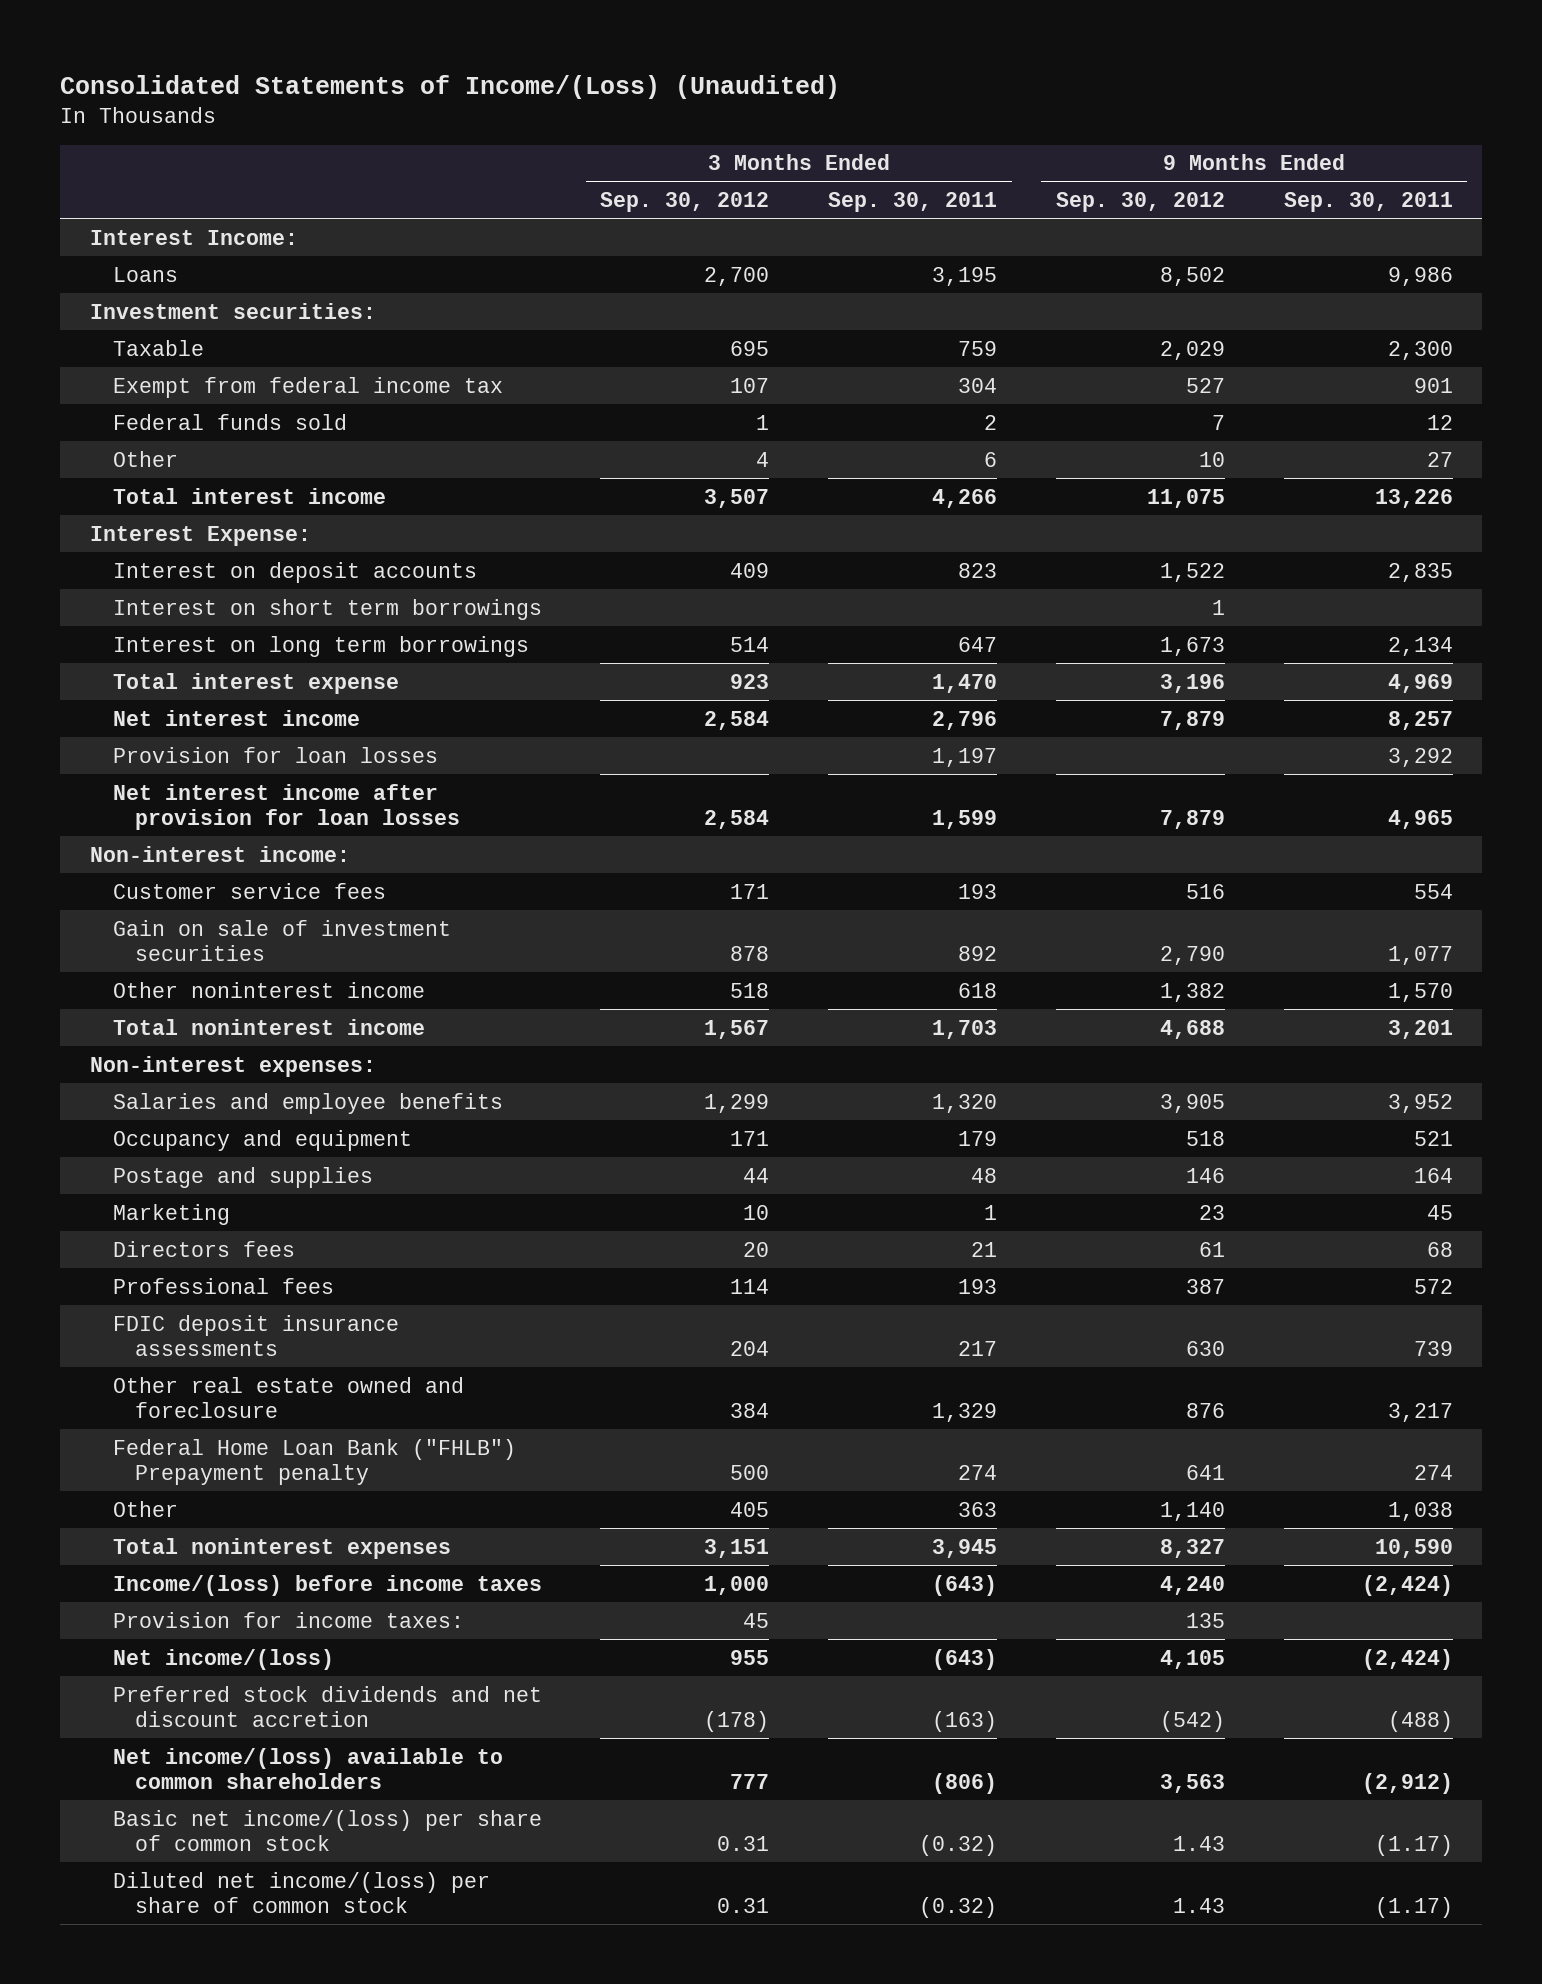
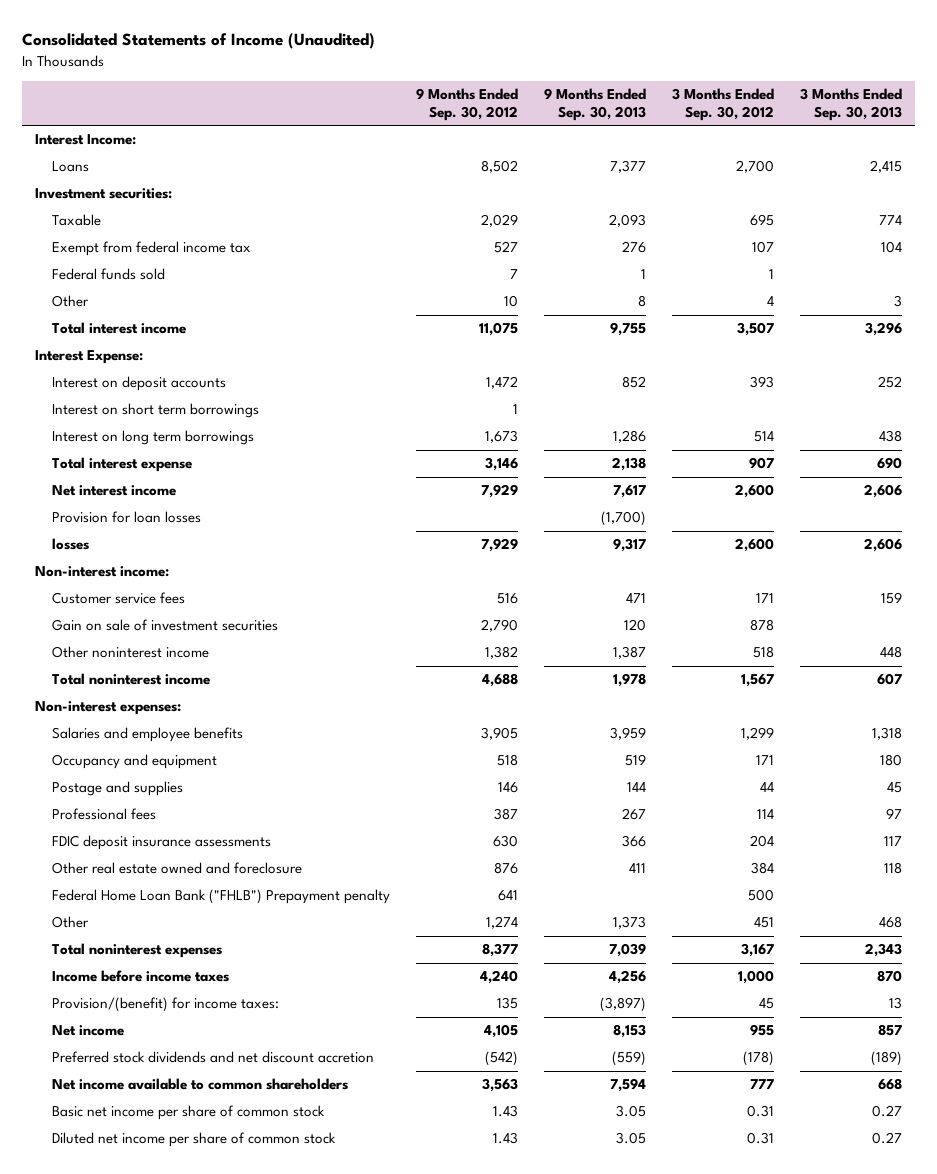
[60,74,841,99] Consolidated Statements of Income/(Loss) (Unaudited) -> [22,33,376,50] Consolidated Statements of Income (Unaudited)
[828,192,998,213] Sep. 30, 2011 -> none
[1283,192,1453,213] Sep. 30, 2011 -> none
none -> [543,87,646,121] 9 Months Ended Sep. 30, 2013
none -> [799,87,902,121] 3 Months Ended Sep. 30, 2013
[730,562,770,578] 409 -> [749,376,774,389] 393
[1159,562,1225,582] 1,522 -> [485,376,518,390] 1,472
[730,673,770,689] 923 -> [748,457,774,470] 907
[1159,673,1225,693] 3,196 -> [484,457,518,472] 3,146
[704,710,770,730] 2,584 -> [734,484,774,499] 2,600
[1159,710,1225,730] 7,879 -> [480,484,518,499] 7,929
[112,783,461,830] Net interest income after provision for loan losses -> none
none -> [51,538,89,551] losses
[112,1203,230,1225] Marketing -> none
[112,1240,295,1257] Directors fees -> none
[730,1501,770,1517] 405 -> [753,917,774,929] 451
[1159,1501,1225,1521] 1,140 -> [485,916,518,930] 1,274
[704,1538,770,1558] 3,151 -> [740,943,774,958] 3,167
[1159,1538,1225,1558] 8,327 -> [481,943,518,958] 8,377
[112,1574,542,1596] Income/(loss) before income taxes -> [51,970,229,983] Income before income taxes
[112,1611,464,1628] Provision for income taxes: -> [51,997,279,1013] Provision/(benefit) for income taxes:
[112,1648,334,1670] Net income/(loss) -> [51,1025,124,1037] Net income
[112,1747,503,1789] Net income/(loss) available to common shareholders -> [51,1078,348,1091] Net income available to common shareholders
[112,1809,542,1851] Basic net income/(loss) per share of common stock -> [51,1105,325,1121] Basic net income per share of common stock
[112,1871,490,1913] Diluted net income/(loss) per share of common stock -> [51,1132,336,1148] Diluted net income per share of common stock

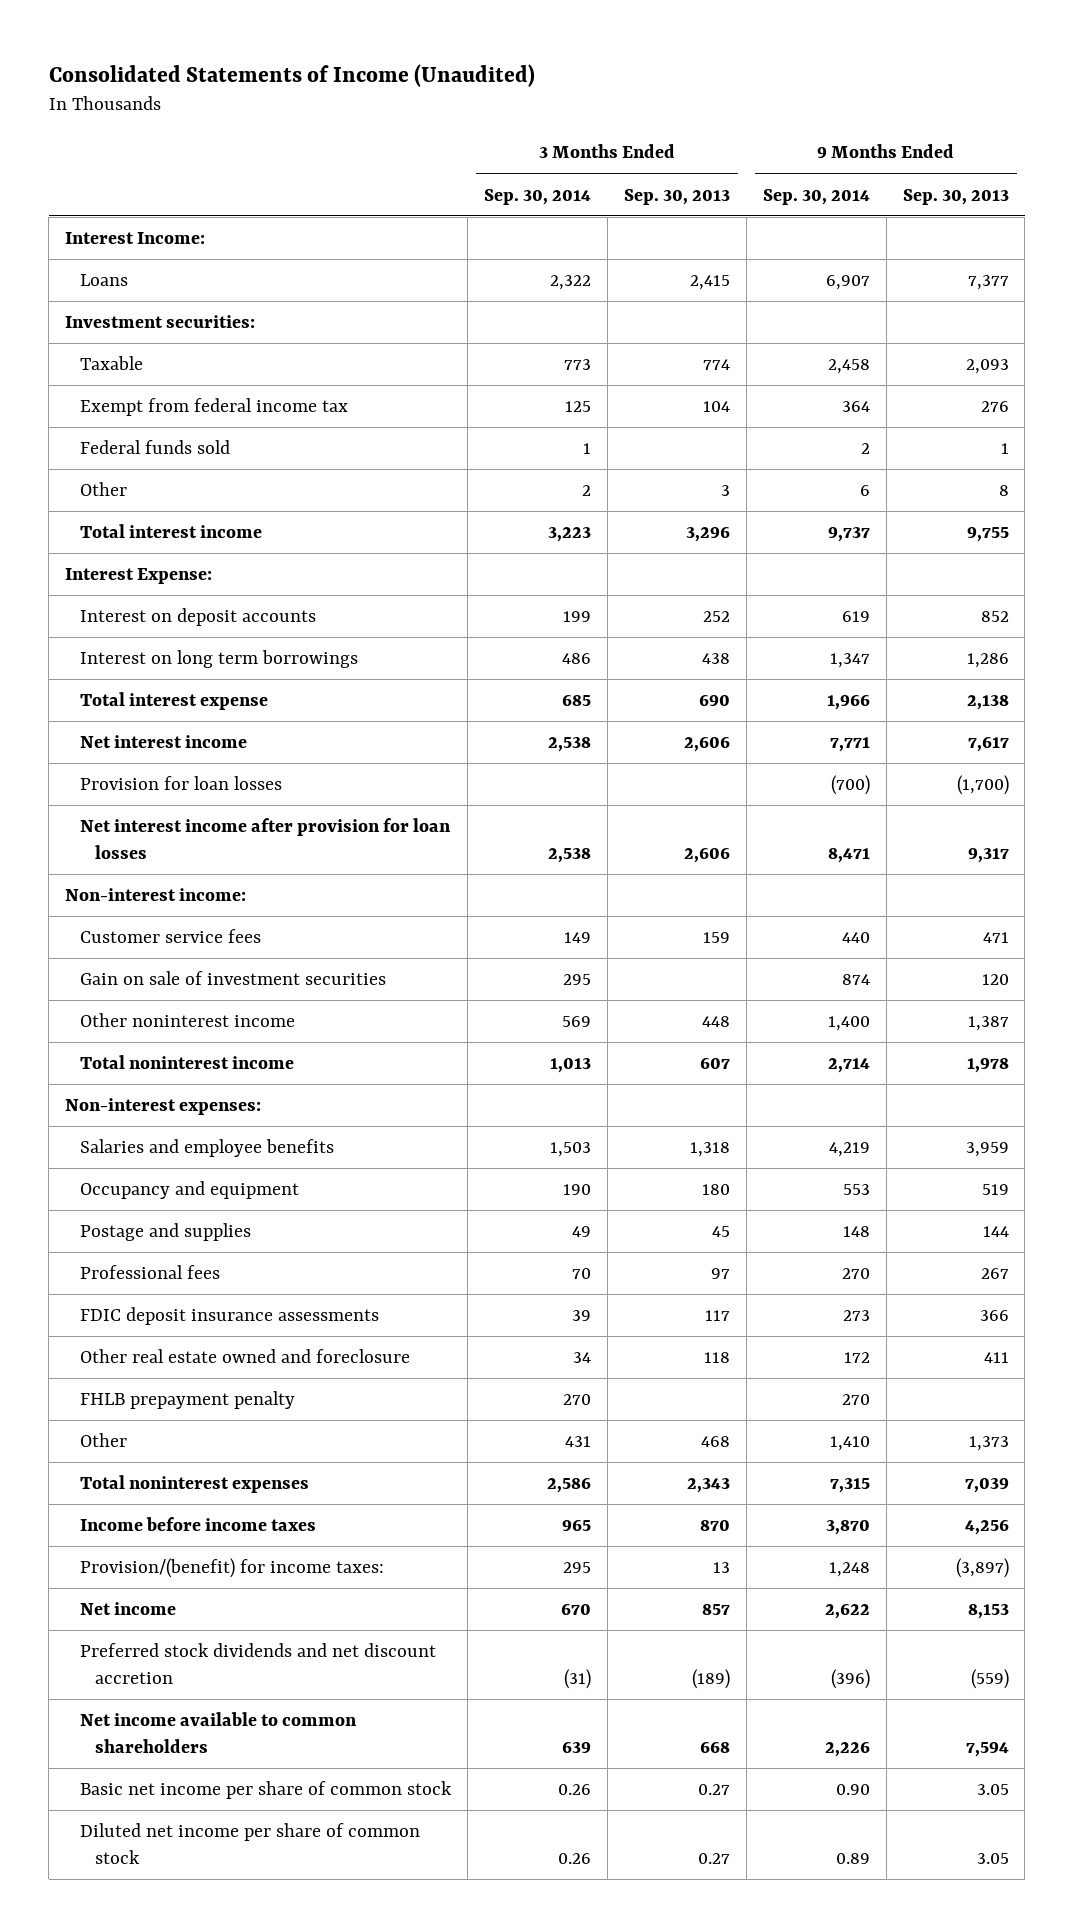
[415,87,518,121] 9 Months Ended Sep. 30, 2012 -> none
[671,87,774,121] 3 Months Ended Sep. 30, 2012 -> none
none -> [484,188,592,205] Sep. 30, 2014
none -> [762,188,870,205] Sep. 30, 2014
[51,403,259,419] Interest on short term borrowings -> none
[51,538,89,551] losses -> [80,818,452,859] Net interest income after provision for loan losses
[51,889,390,905] Federal Home Loan Bank ("FHLB") Prepayment penalty -> [80,1391,296,1410] FHLB prepayment penalty

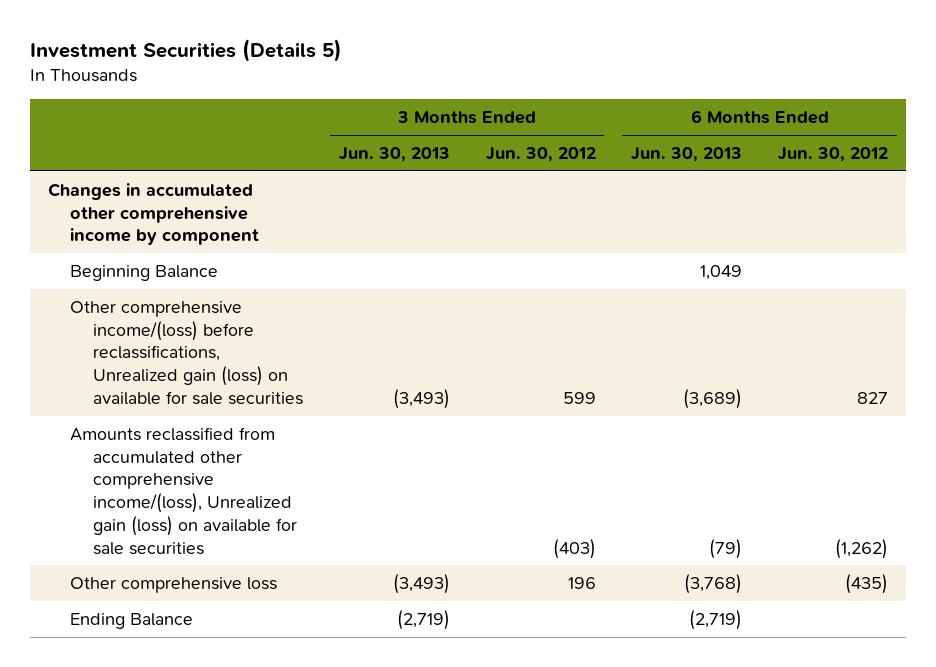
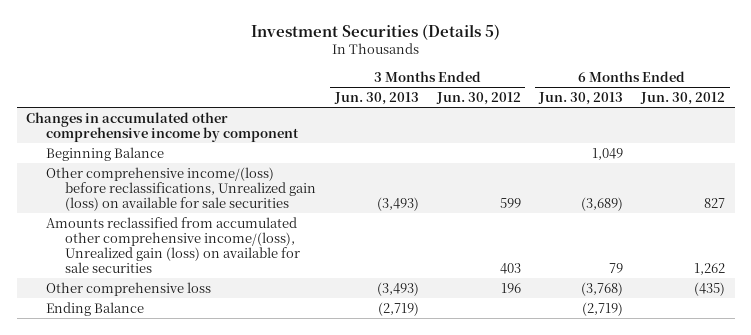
[552,538,596,559] (403) -> [499,262,521,274] 403
[709,538,743,559] (79) -> [609,262,624,273] 79
[835,538,889,559] (1,262) -> [694,262,726,275] 1,262

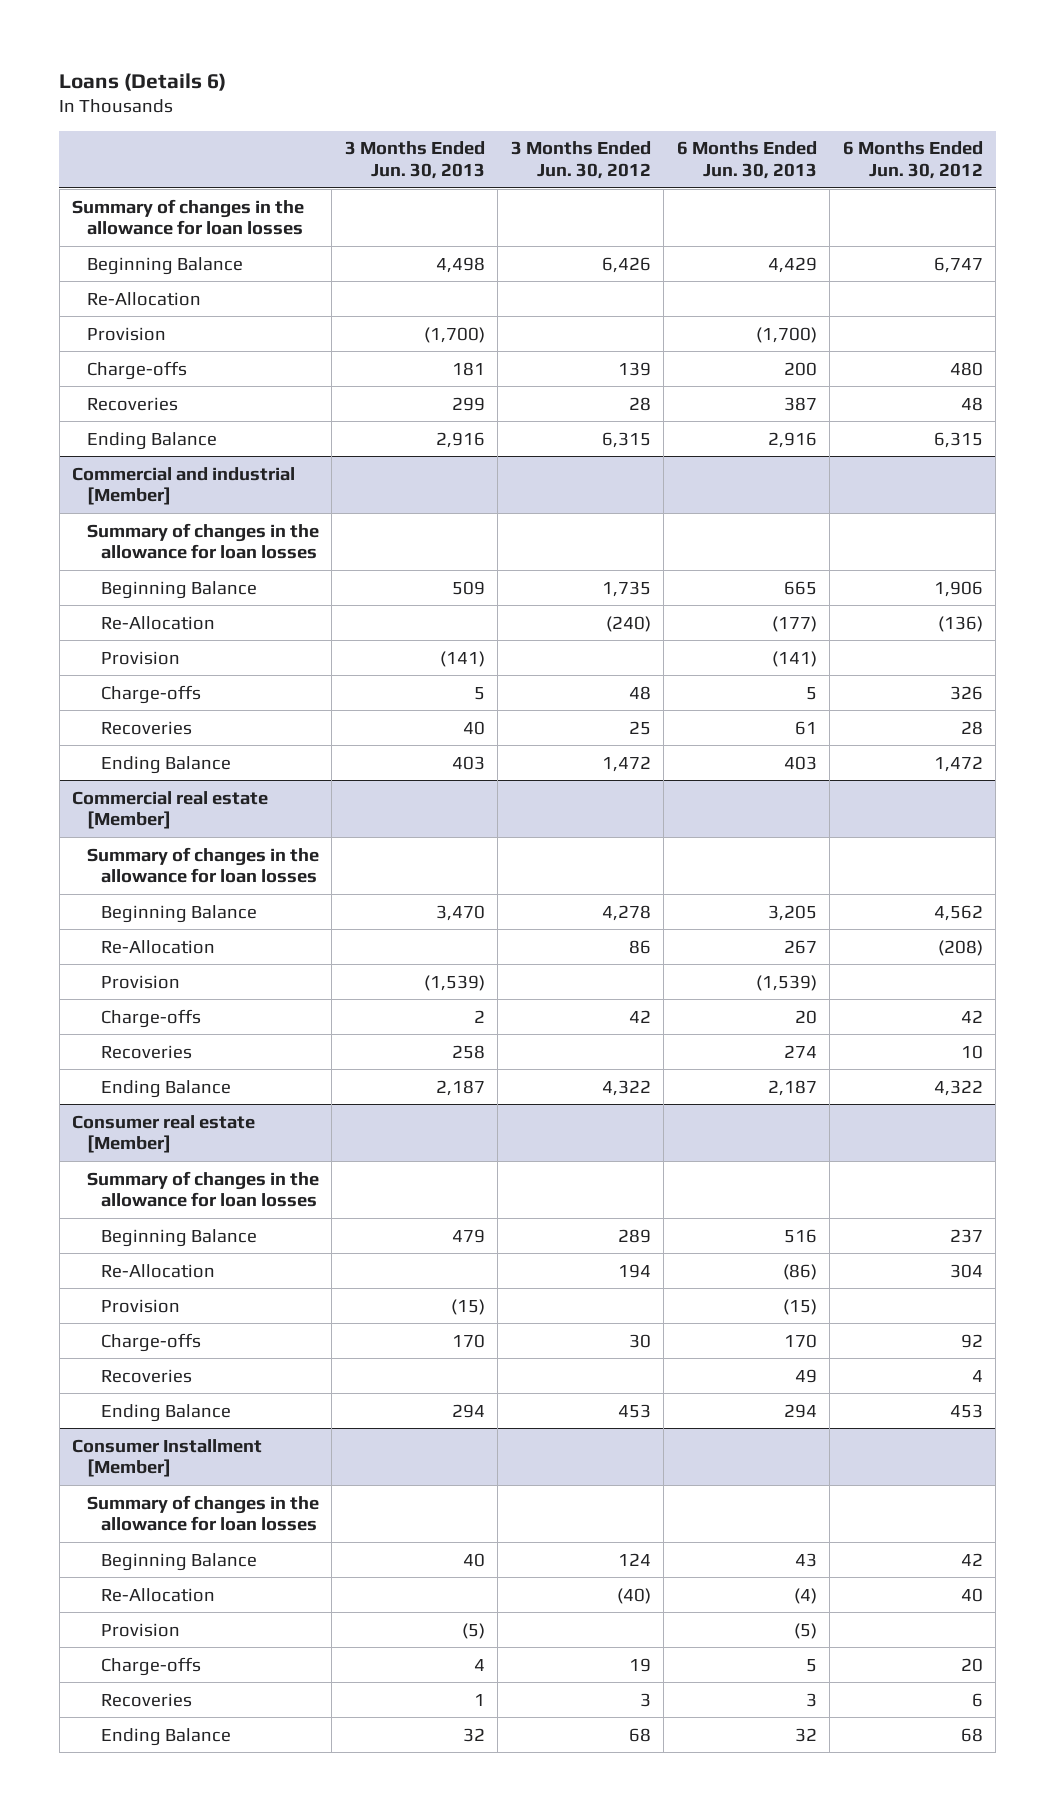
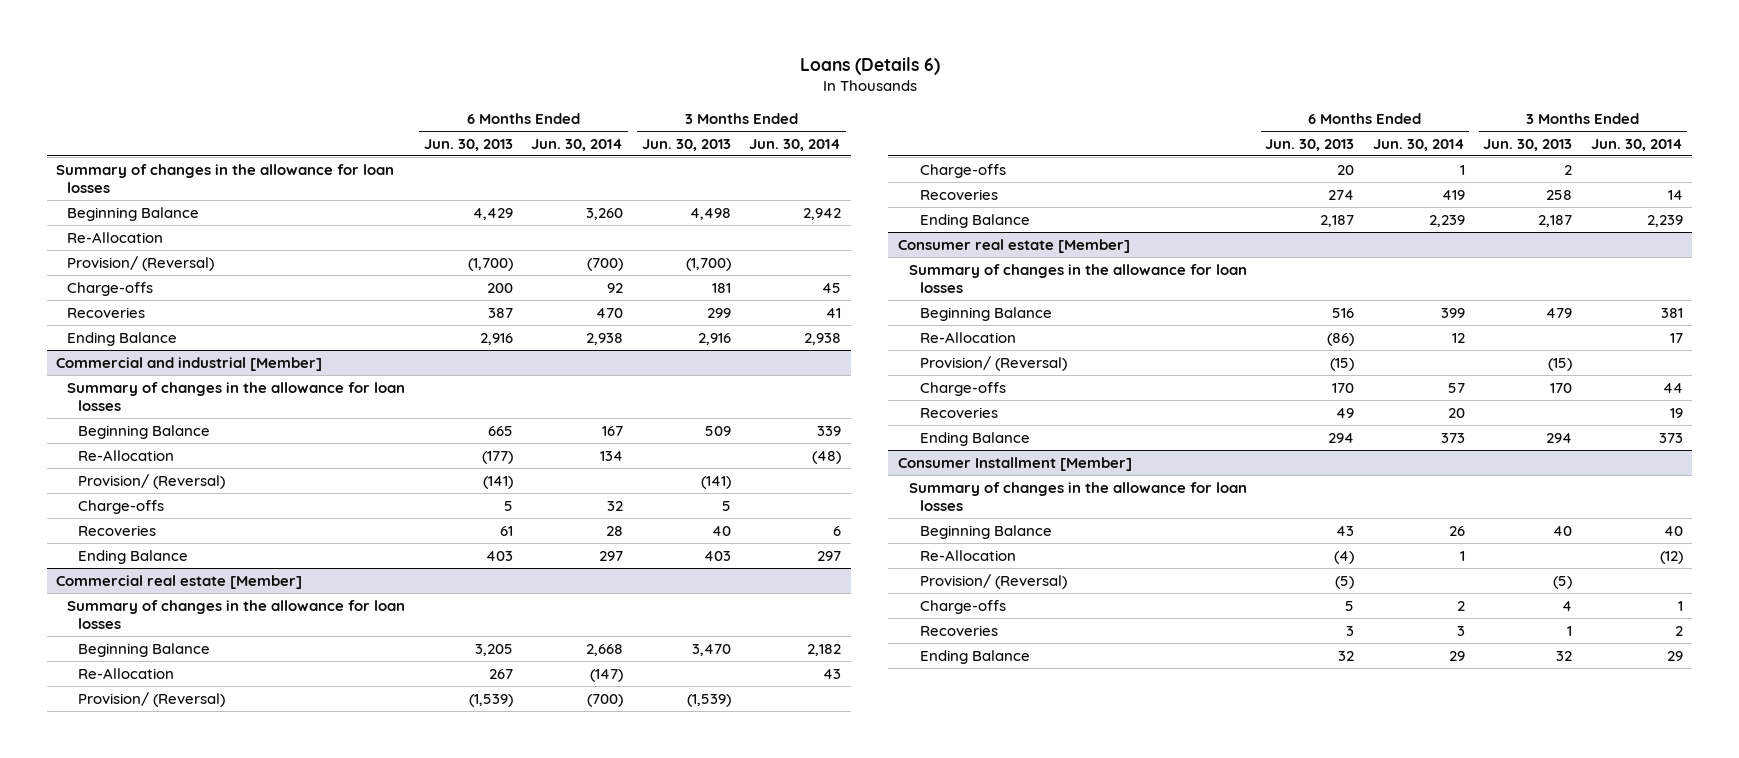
[510,141,651,179] 3 Months Ended Jun. 30, 2012 -> none
[842,141,983,179] 6 Months Ended Jun. 30, 2012 -> none
none -> [531,138,624,151] Jun. 30, 2014
none -> [749,138,842,151] Jun. 30, 2014
[86,326,166,341] Provision -> [67,255,215,271] Provision/ (Reversal)
[100,650,180,665] Provision -> [78,473,226,489] Provision/ (Reversal)
[100,974,180,989] Provision -> [78,691,226,707] Provision/ (Reversal)
[100,1298,180,1313] Provision -> [919,355,1067,371] Provision/ (Reversal)
[100,1622,180,1637] Provision -> [919,573,1067,589] Provision/ (Reversal)

